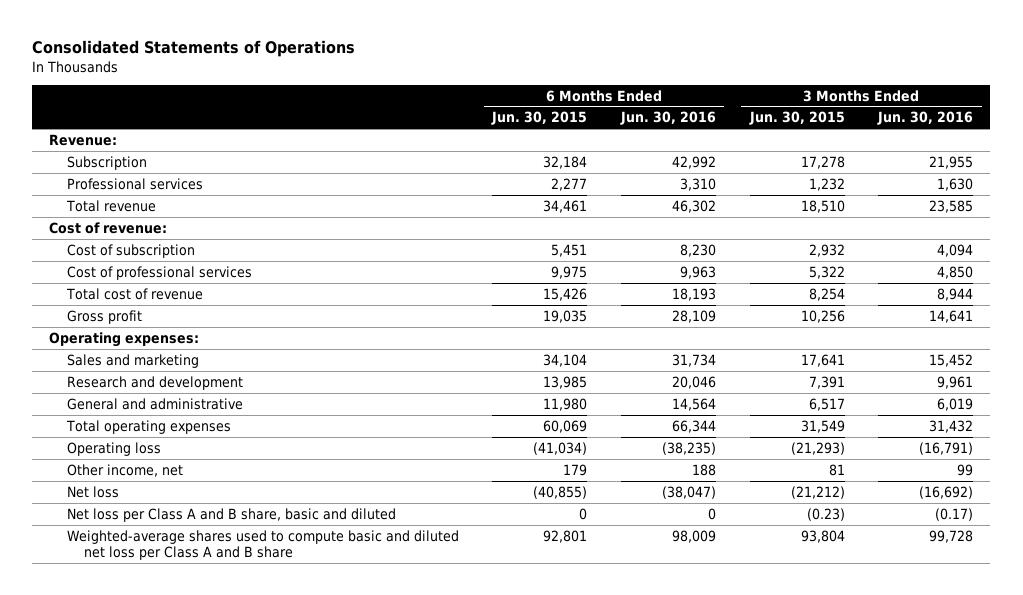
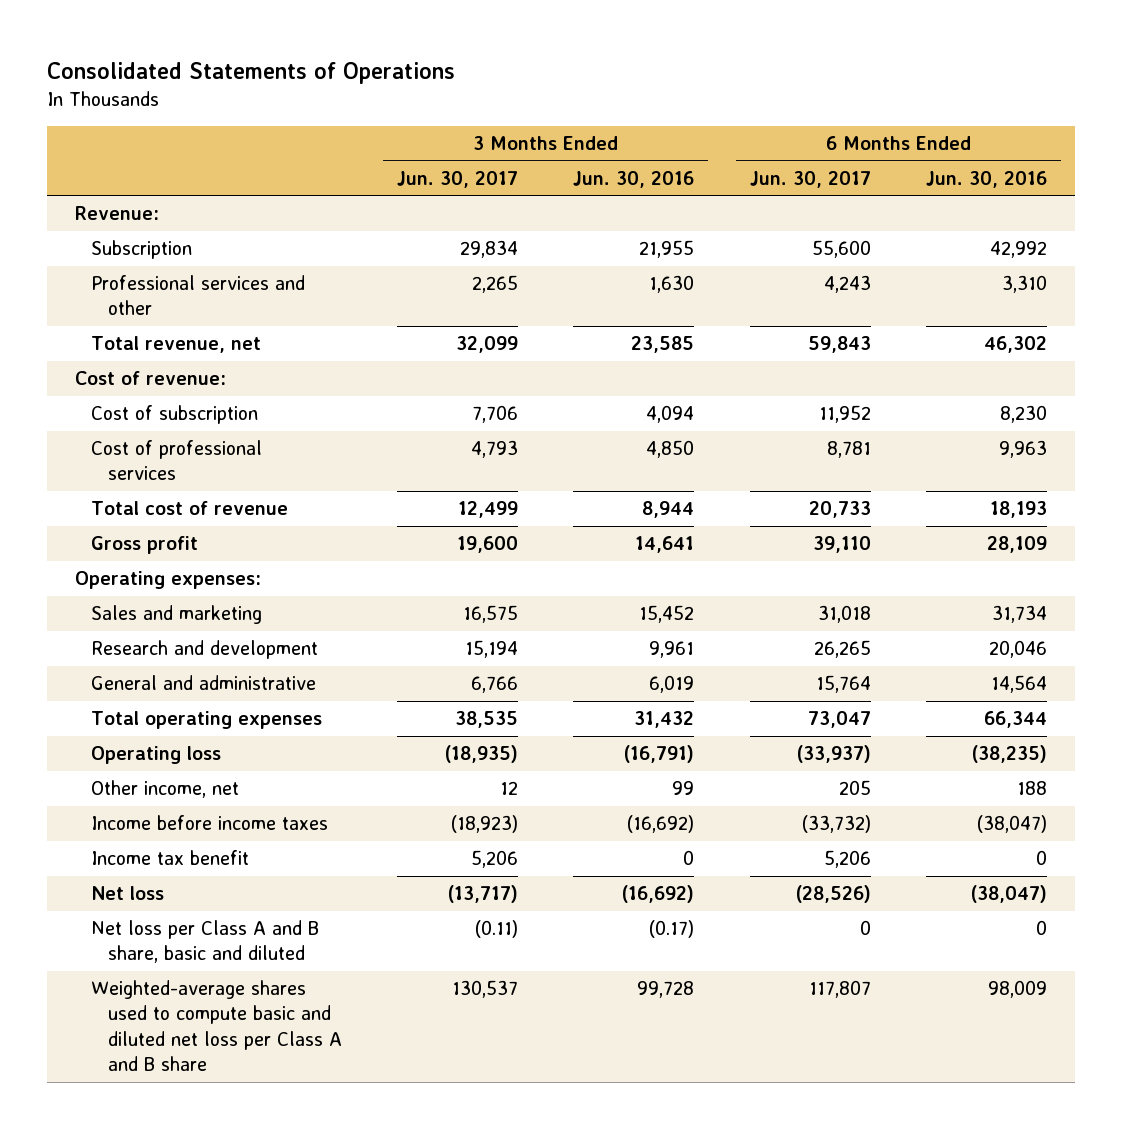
[491,111,588,126] Jun. 30, 2015 -> none
[748,111,845,126] Jun. 30, 2015 -> none
none -> [397,170,519,188] Jun. 30, 2017
none -> [749,170,871,188] Jun. 30, 2017
[66,177,203,190] Professional services -> [91,275,306,316] Professional services and other
[65,199,156,212] Total revenue -> [91,336,262,354] Total revenue, net
none -> [91,815,329,831] Income before income taxes
none -> [91,850,250,866] Income tax benefit

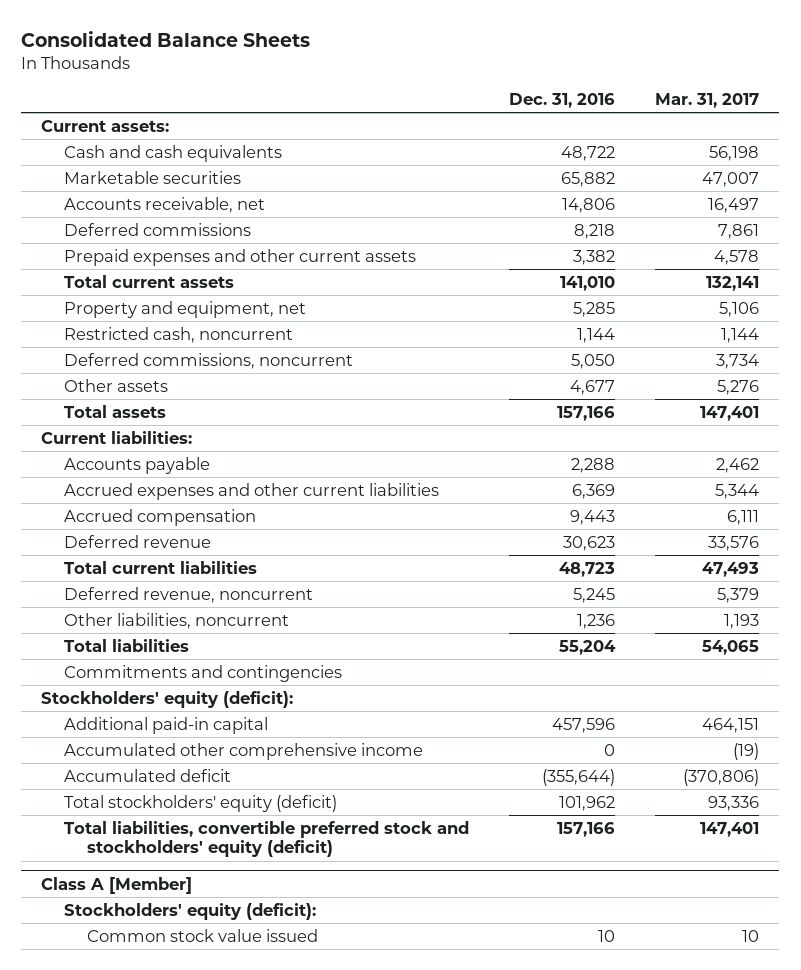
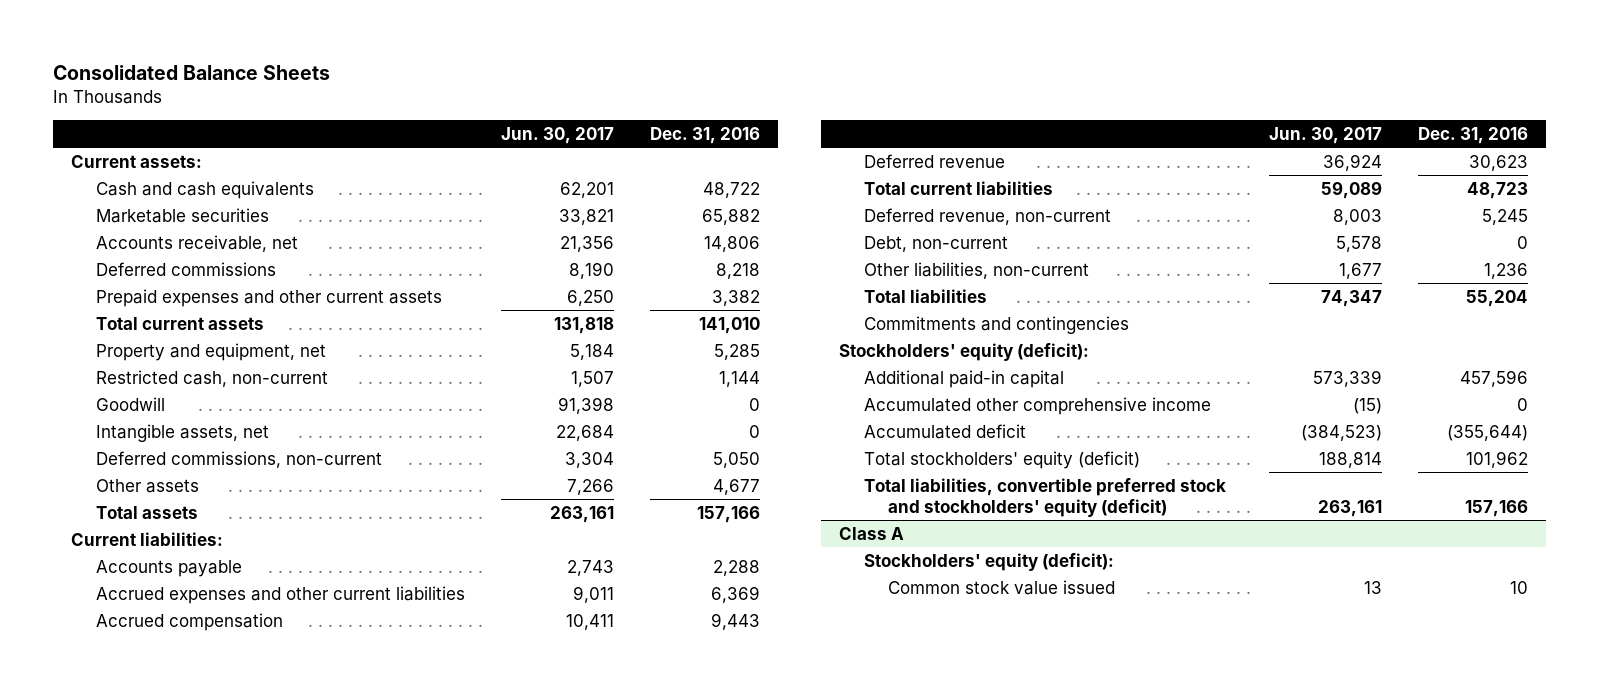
[655,92,760,108] Mar. 31, 2017 -> none
none -> [500,126,614,144] Jun. 30, 2017
[64,326,294,343] Restricted cash, noncurrent -> [95,369,328,387] Restricted cash, non-current
none -> [95,396,165,411] Goodwill
none -> [95,423,269,442] Intangible assets, net
[64,352,354,369] Deferred commissions, noncurrent -> [95,450,382,468] Deferred commissions, non-current
[64,586,314,603] Deferred revenue, noncurrent -> [863,207,1111,225] Deferred revenue, non-current
none -> [863,235,1008,252] Debt, non-current
[64,612,290,629] Other liabilities, noncurrent -> [863,261,1089,279] Other liabilities, non-current
[41,876,193,894] Class A [Member] -> [839,526,905,540] Class A

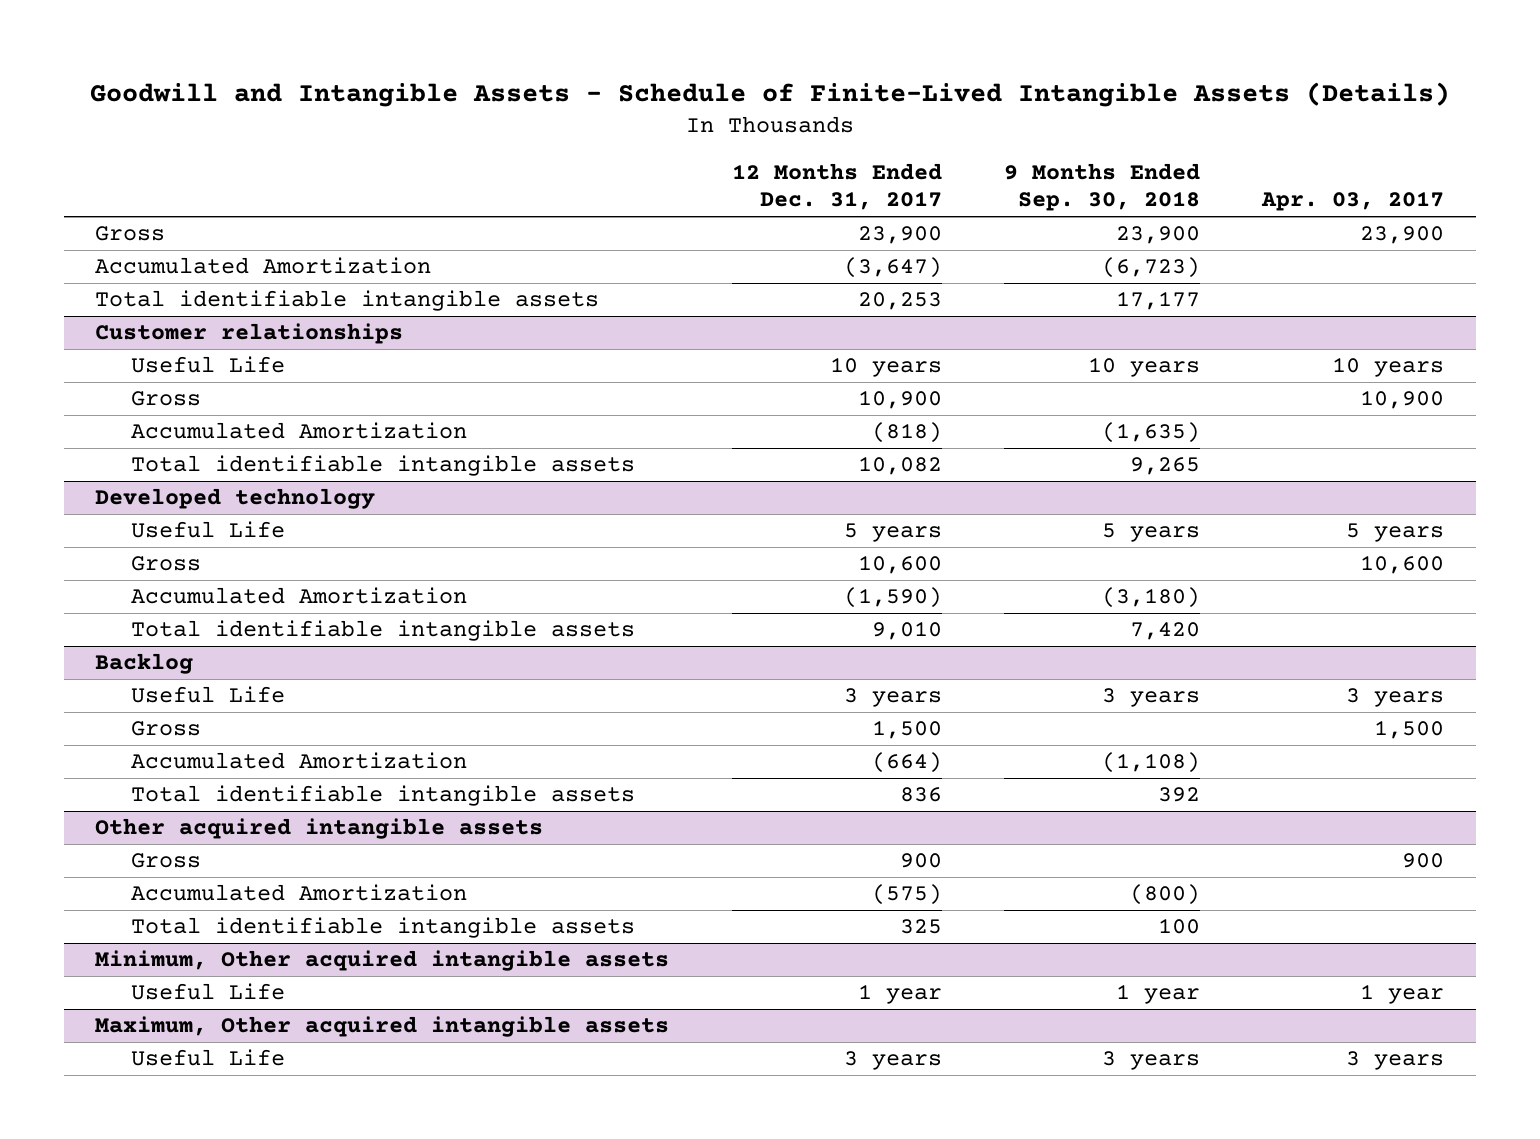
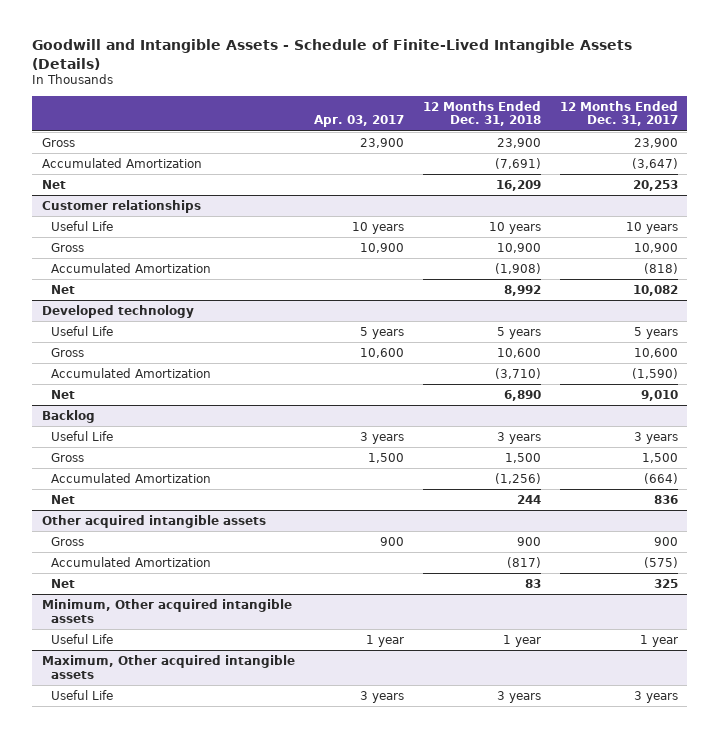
[1004,163,1201,212] 9 Months Ended Sep. 30, 2018 -> none
none -> [422,100,541,127] 12 Months Ended Dec. 31, 2018
[95,290,600,312] Total identifiable intangible assets -> [41,179,66,189] Net
[131,455,636,477] Total identifiable intangible assets -> [50,284,75,294] Net
[131,620,636,642] Total identifiable intangible assets -> [50,389,75,399] Net
[131,785,636,807] Total identifiable intangible assets -> [50,494,75,504] Net
[131,917,636,939] Total identifiable intangible assets -> [50,578,75,588] Net

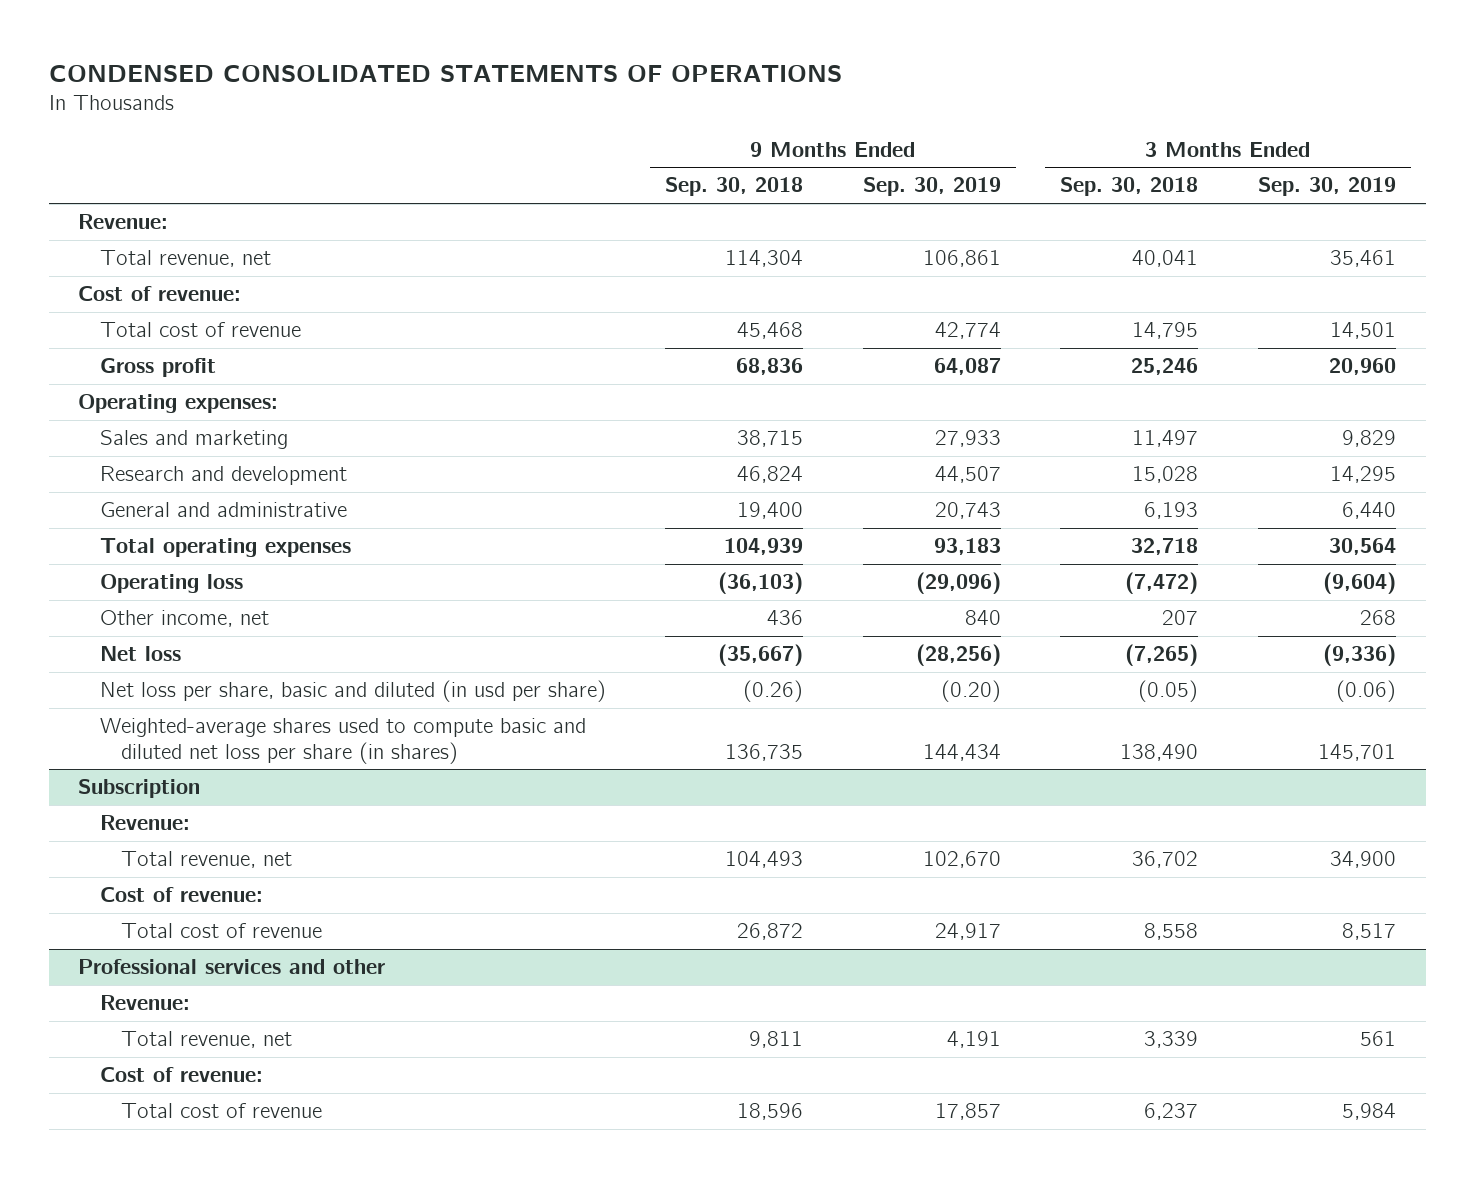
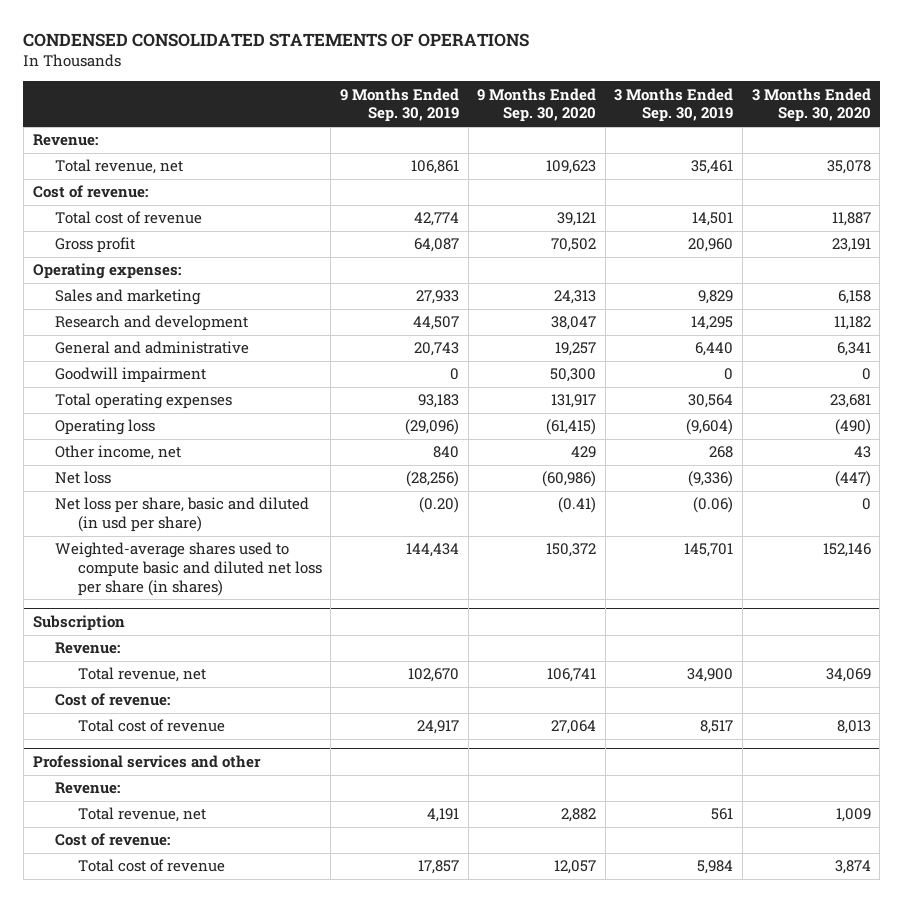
[665,177,804,197] Sep. 30, 2018 -> none
[1060,177,1199,197] Sep. 30, 2018 -> none
none -> [477,87,597,123] 9 Months Ended Sep. 30, 2020
none -> [751,87,871,123] 3 Months Ended Sep. 30, 2020
none -> [55,367,207,384] Goodwill impairment

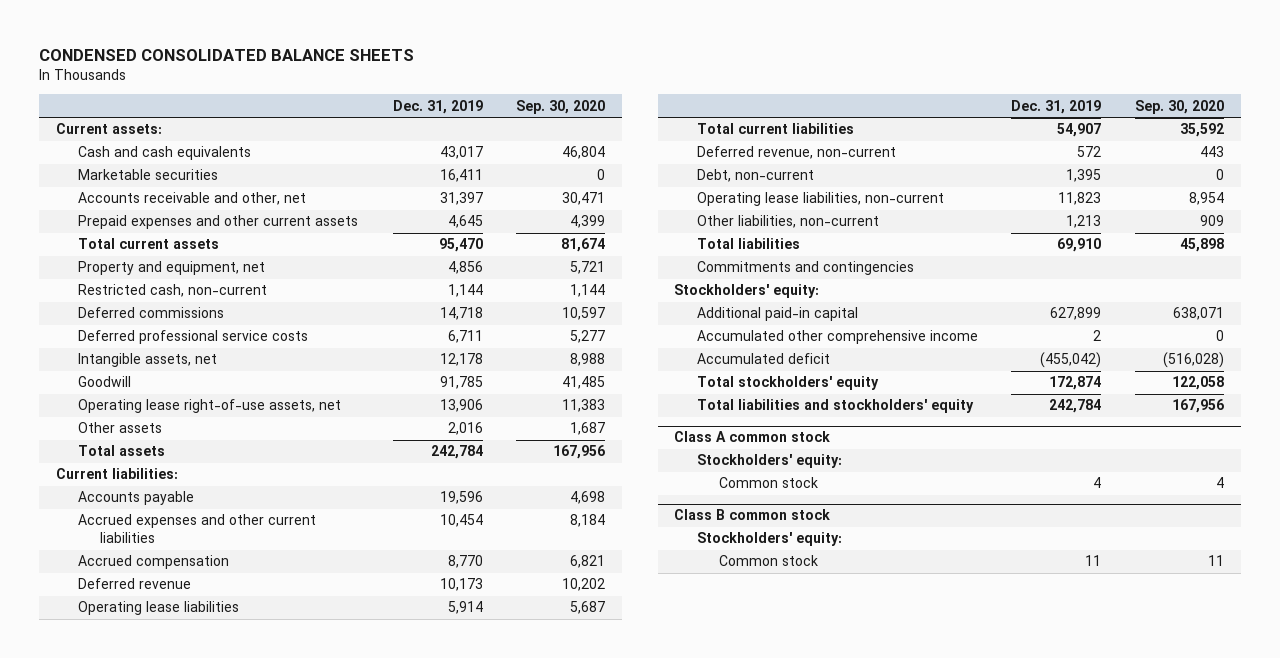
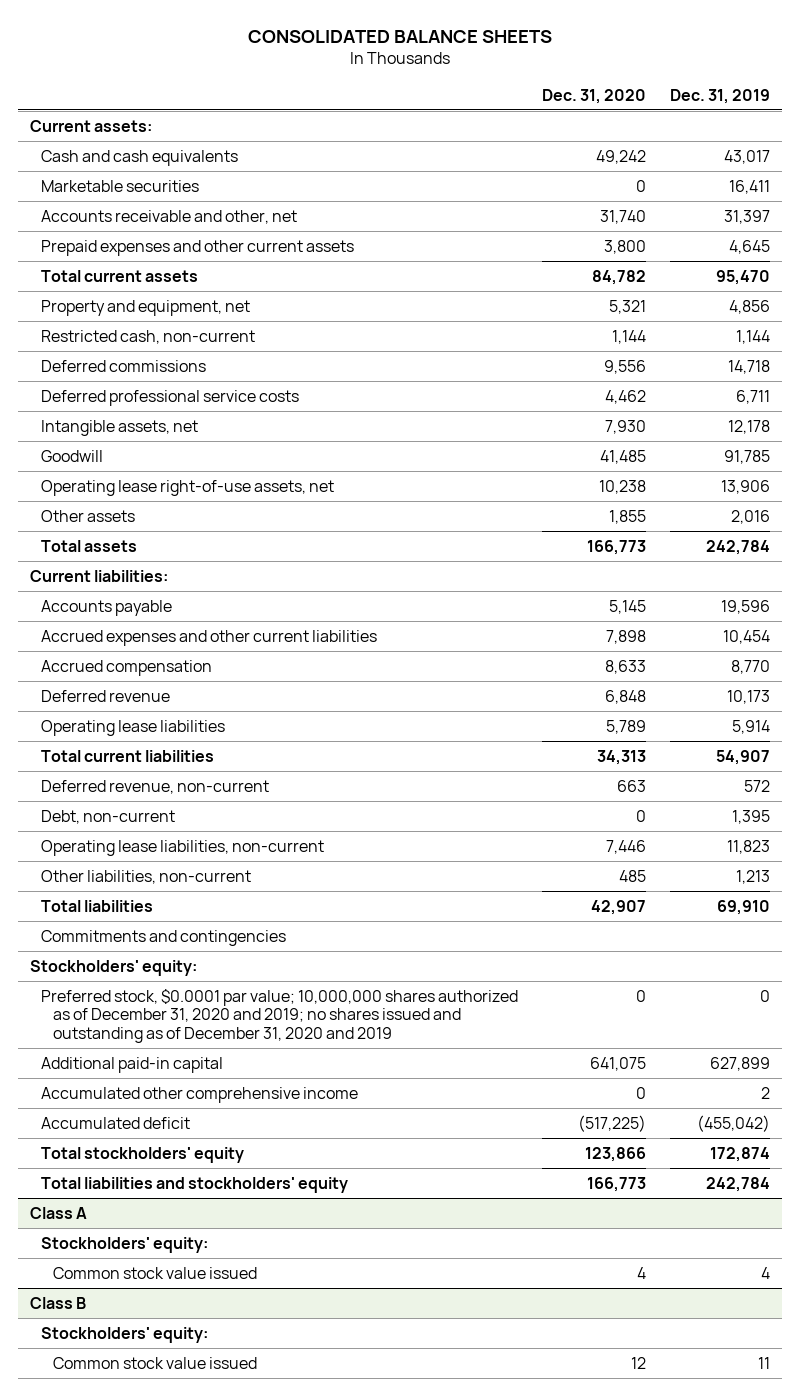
[38,48,414,61] CONDENSED CONSOLIDATED BALANCE SHEETS -> [247,29,552,43] CONSOLIDATED BALANCE SHEETS
[516,99,606,114] Sep. 30, 2020 -> none
none -> [542,88,647,104] Dec. 31, 2020
none -> [41,988,519,1043] Preferred stock, $0.0001 par value; 10,000,000 shares authorized as of December 31, 2020 and 2019; no shares issued and outstanding as of December 31, 2020 and 2019
[674,431,831,443] Class A common stock -> [29,1206,87,1219] Class A
[719,477,819,489] Common stock -> [52,1266,257,1279] Common stock value issued
[674,509,831,521] Class B common stock -> [29,1296,86,1309] Class B
[719,555,819,567] Common stock -> [52,1356,257,1369] Common stock value issued

